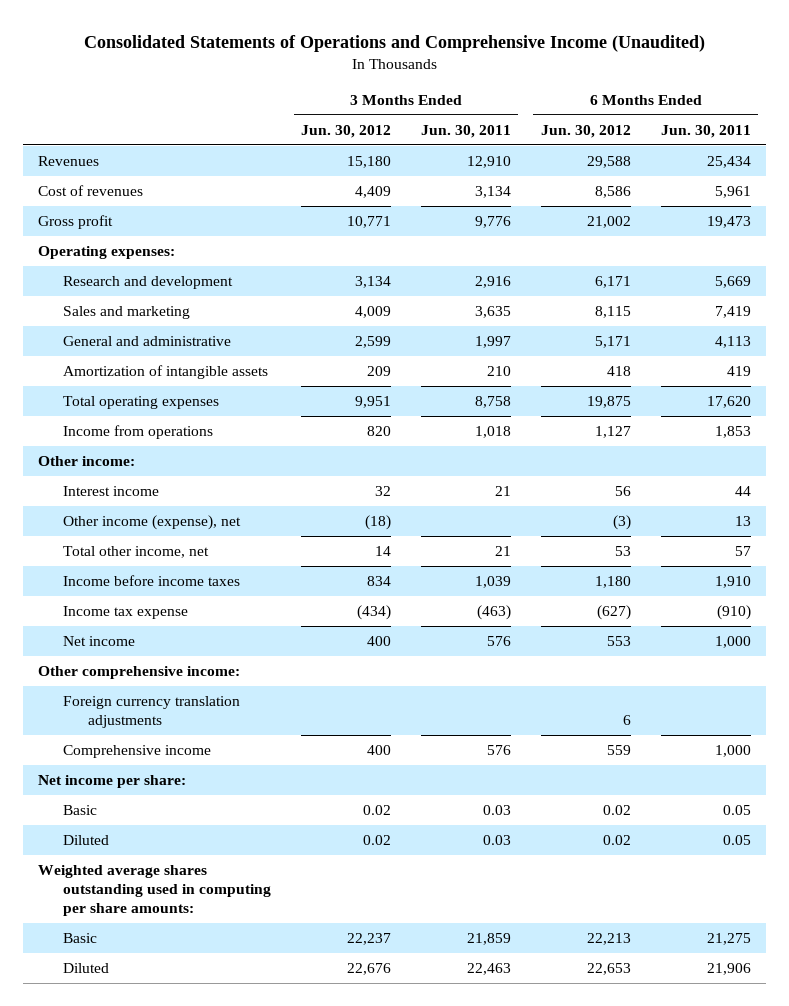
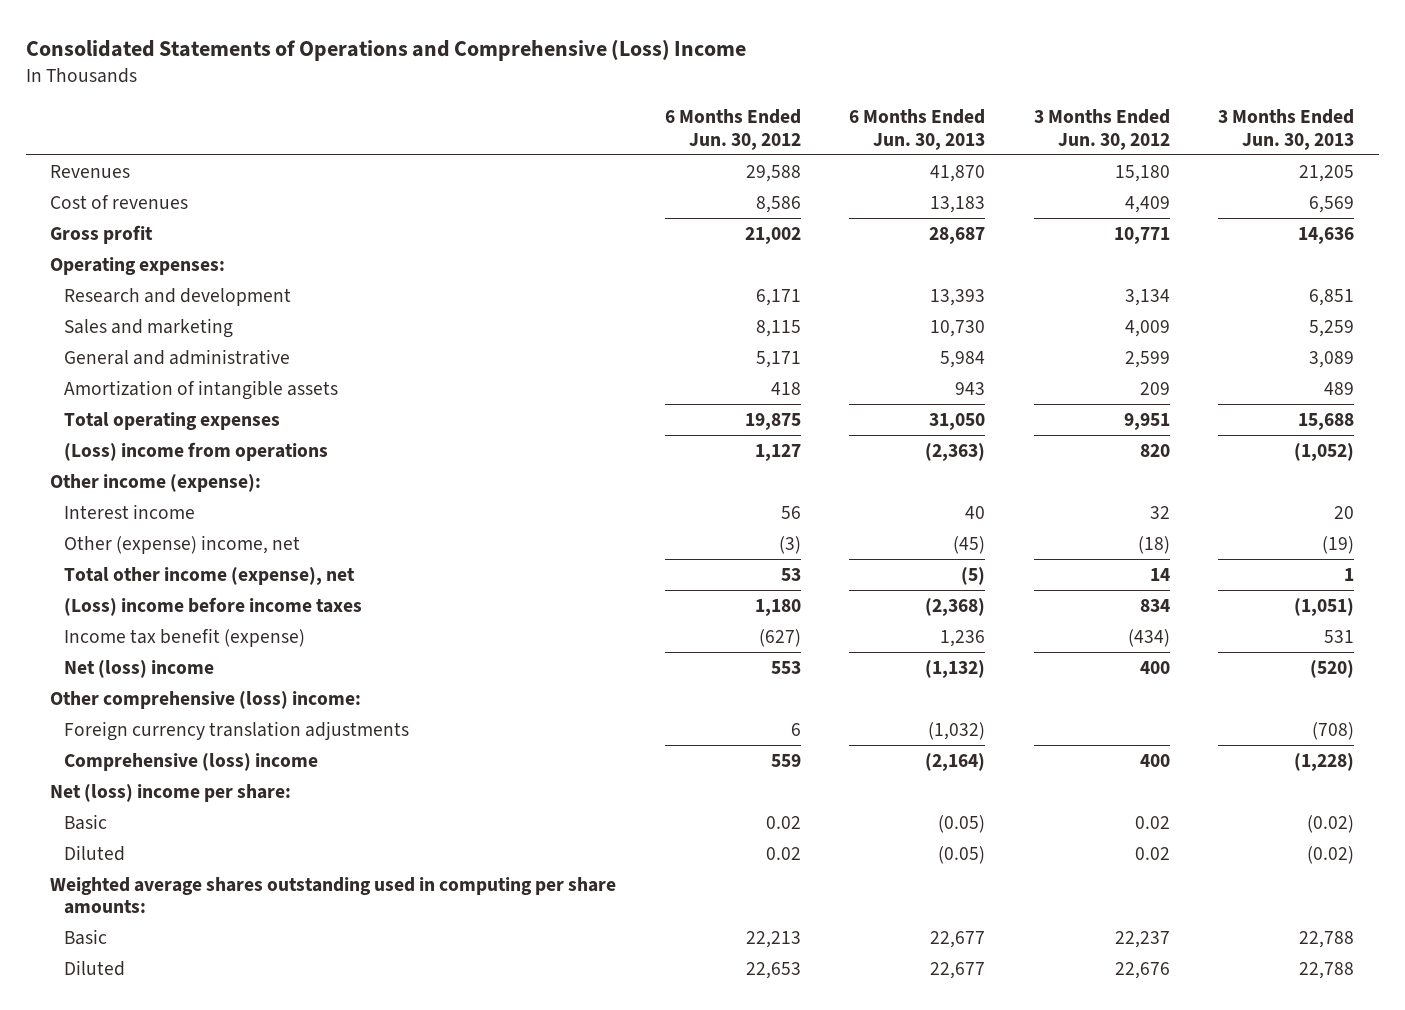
[83,34,705,52] Consolidated Statements of Operations and Comprehensive Income (Unaudited) -> [26,39,747,62] Consolidated Statements of Operations and Comprehensive (Loss) Income
[421,124,512,138] Jun. 30, 2011 -> none
[660,124,751,138] Jun. 30, 2011 -> none
none -> [849,109,986,150] 6 Months Ended Jun. 30, 2013
none -> [1218,109,1355,150] 3 Months Ended Jun. 30, 2013
[63,425,214,440] Income from operations -> [64,441,329,461] (Loss) income from operations
[38,456,136,467] Other income: -> [50,473,262,492] Other income (expense):
[63,515,242,531] Other income (expense), net -> [64,534,301,554] Other (expense) income, net
[63,546,210,559] Total other income, net -> [64,566,356,585] Total other income (expense), net
[63,575,241,587] Income before income taxes -> [64,596,363,616] (Loss) income before income taxes
[63,606,189,620] Income tax expense -> [64,627,306,647] Income tax benefit (expense)
[63,636,136,647] Net income -> [64,659,215,678] Net (loss) income
[38,666,241,680] Other comprehensive income: -> [50,690,362,709] Other comprehensive (loss) income:
[63,745,212,759] Comprehensive income -> [64,752,319,771] Comprehensive (loss) income
[38,775,187,789] Net income per share: -> [50,783,292,802] Net (loss) income per share:

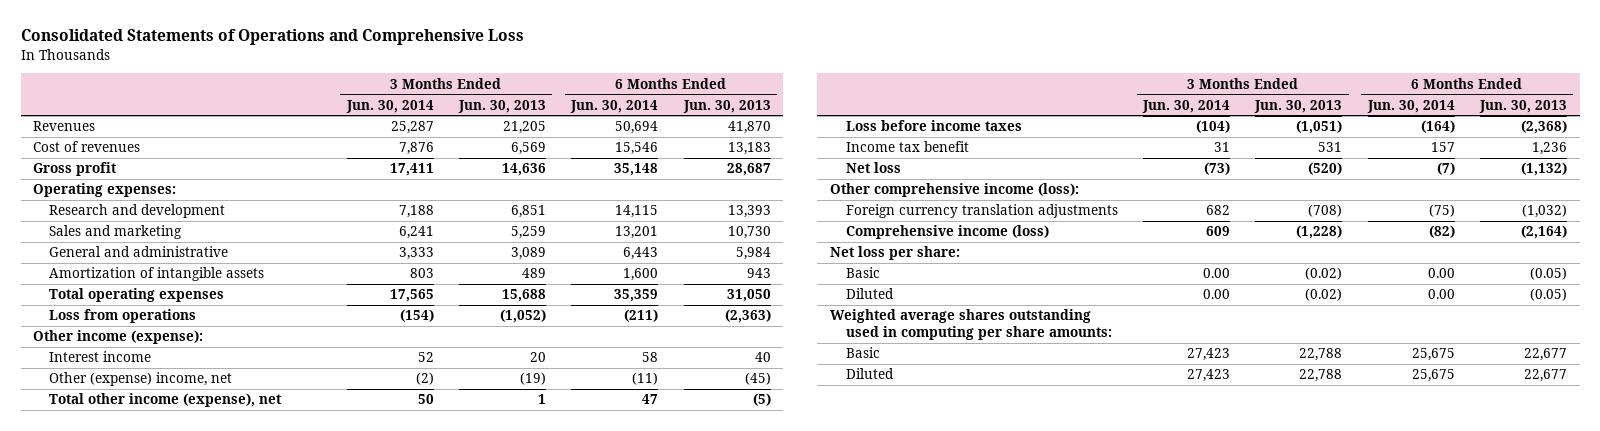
[26,39,747,62] Consolidated Statements of Operations and Comprehensive (Loss) Income -> [20,29,524,46] Consolidated Statements of Operations and Comprehensive Loss
[664,109,801,150] 6 Months Ended Jun. 30, 2012 -> none
[1033,109,1170,150] 3 Months Ended Jun. 30, 2012 -> none
none -> [345,99,434,113] Jun. 30, 2014
none -> [570,99,659,113] Jun. 30, 2014
[64,441,329,461] (Loss) income from operations -> [49,309,197,324] Loss from operations
[64,596,363,616] (Loss) income before income taxes -> [845,120,1022,132] Loss before income taxes
[64,627,306,647] Income tax benefit (expense) -> [845,141,969,153] Income tax benefit
[64,659,215,678] Net (loss) income -> [845,162,901,174] Net loss
[50,690,362,709] Other comprehensive (loss) income: -> [829,183,1079,198] Other comprehensive income (loss):
[64,752,319,771] Comprehensive (loss) income -> [845,225,1049,240] Comprehensive income (loss)
[50,783,292,802] Net (loss) income per share: -> [829,246,960,261] Net loss per share:

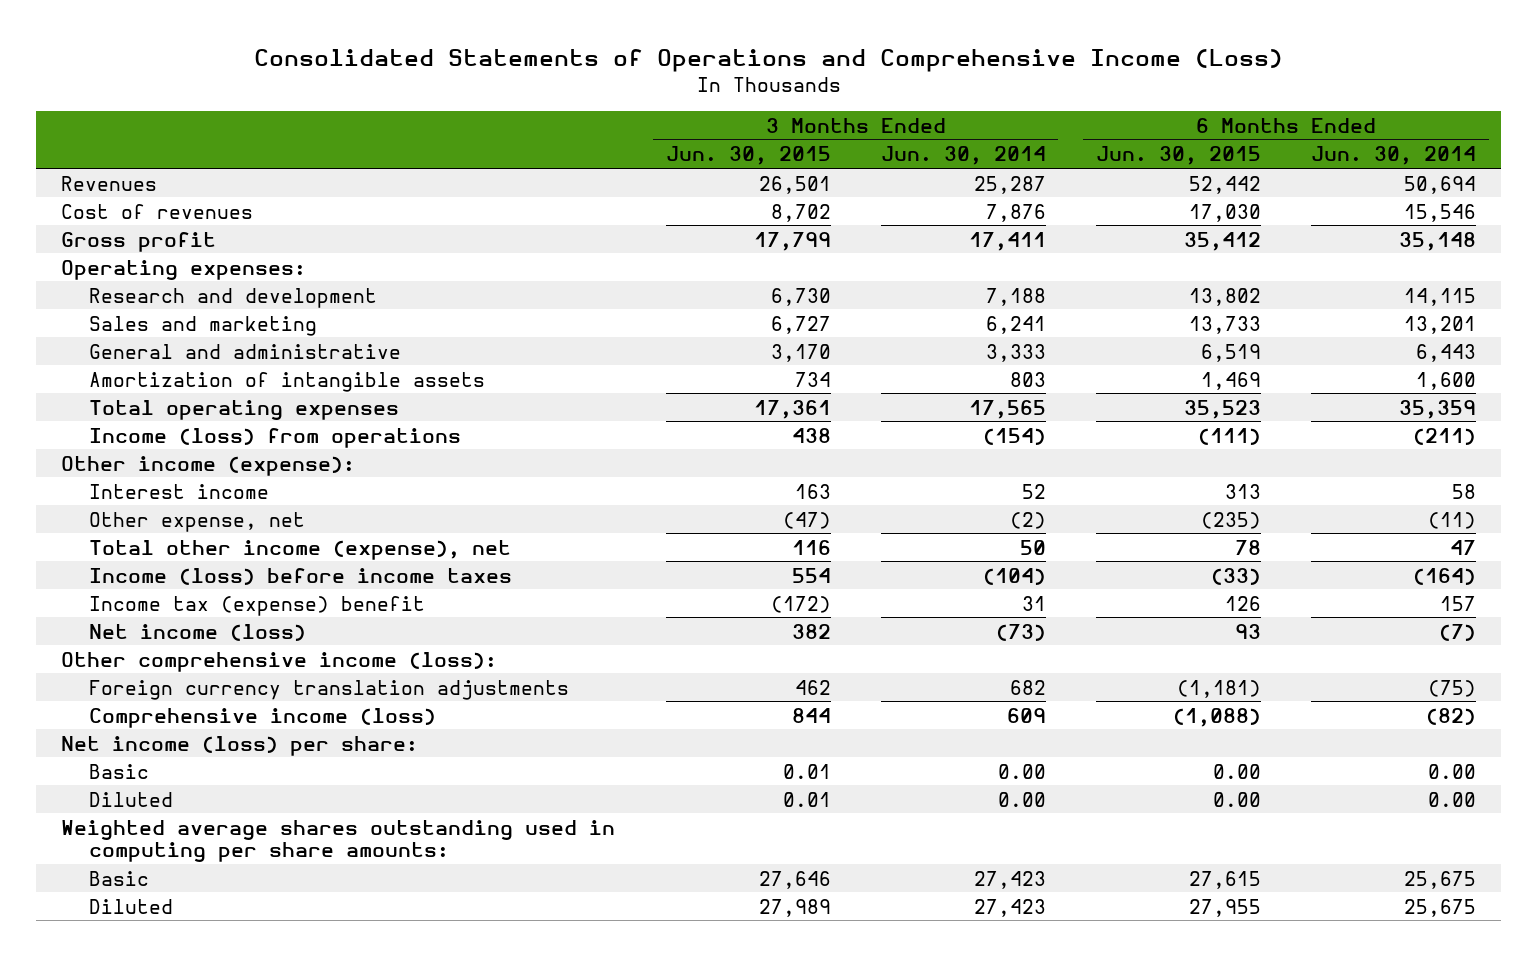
[20,29,524,46] Consolidated Statements of Operations and Comprehensive Loss -> [253,49,1283,73] Consolidated Statements of Operations and Comprehensive Income (Loss)
[458,99,547,113] Jun. 30, 2013 -> none
[682,99,771,113] Jun. 30, 2013 -> none
none -> [665,146,831,166] Jun. 30, 2015
none -> [1095,146,1261,166] Jun. 30, 2015
[49,309,197,324] Loss from operations -> [89,427,462,448] Income (loss) from operations
[49,372,233,387] Other (expense) income, net -> [89,511,306,532] Other expense, net
[845,120,1022,132] Loss before income taxes -> [89,567,513,585] Income (loss) before income taxes
[845,141,969,153] Income tax benefit -> [89,595,426,616] Income tax (expense) benefit
[845,162,901,174] Net loss -> [89,623,307,641] Net income (loss)
[829,246,960,261] Net loss per share: -> [61,735,419,756] Net income (loss) per share:

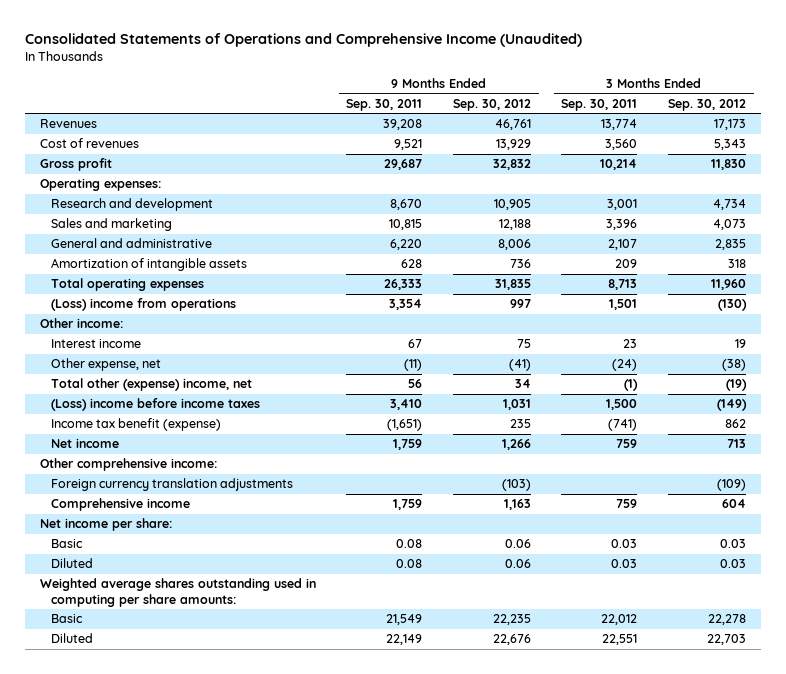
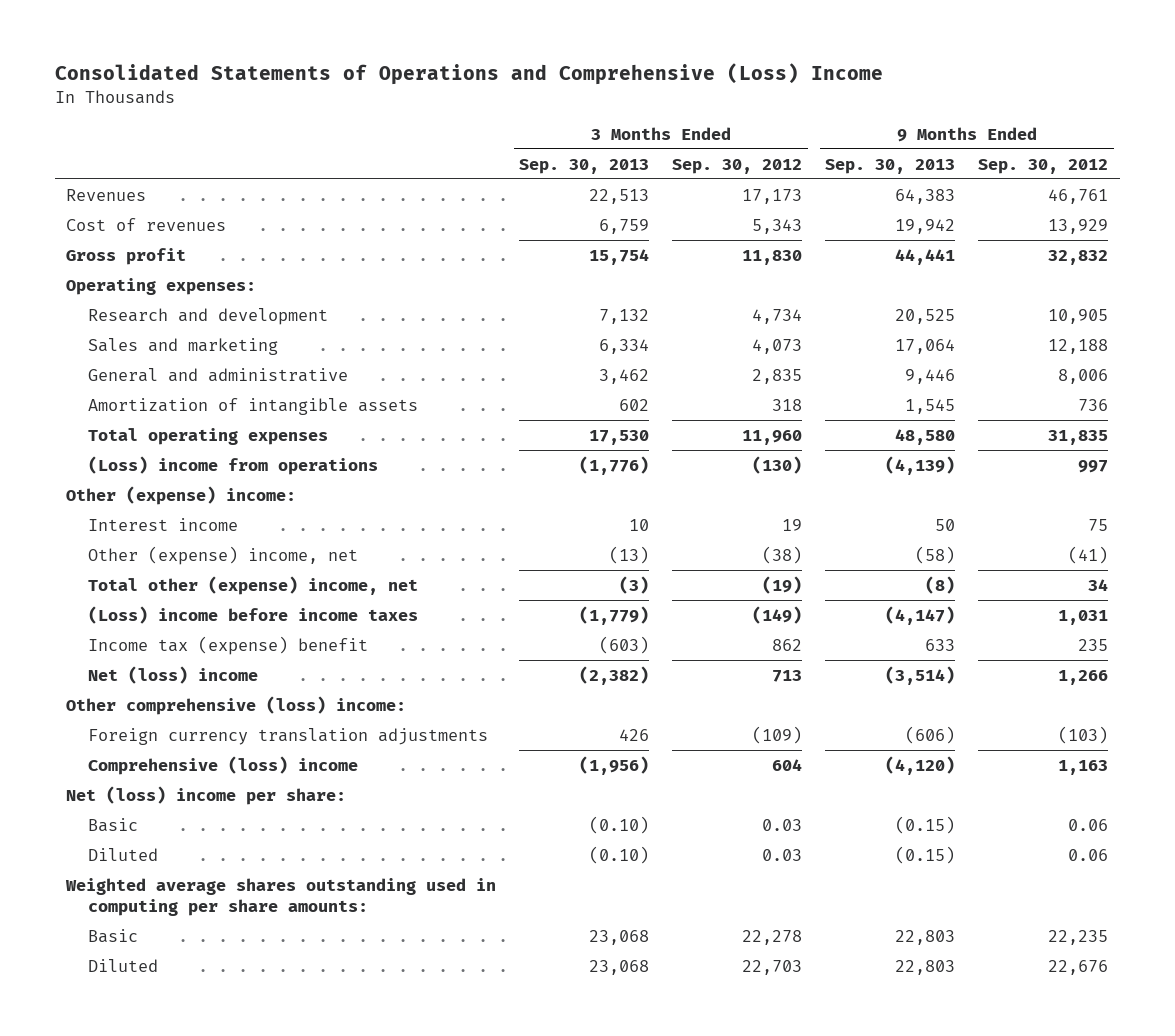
[24,33,582,48] Consolidated Statements of Operations and Comprehensive Income (Unaudited) -> [54,63,883,86] Consolidated Statements of Operations and Comprehensive (Loss) Income
[346,98,423,111] Sep. 30, 2011 -> none
[561,98,638,111] Sep. 30, 2011 -> none
none -> [519,158,650,174] Sep. 30, 2013
none -> [825,158,956,174] Sep. 30, 2013
[39,318,123,329] Other income: -> [66,485,297,505] Other (expense) income:
[50,358,161,372] Other expense, net -> [88,545,359,565] Other (expense) income, net
[50,418,221,432] Income tax benefit (expense) -> [88,635,369,655] Income tax (expense) benefit
[50,438,119,449] Net income -> [88,665,259,684] Net (loss) income
[39,458,217,472] Other comprehensive income: -> [66,695,407,715] Other comprehensive (loss) income:
[50,498,190,512] Comprehensive income -> [88,755,359,775] Comprehensive (loss) income
[39,518,172,532] Net income per share: -> [66,785,347,805] Net (loss) income per share:

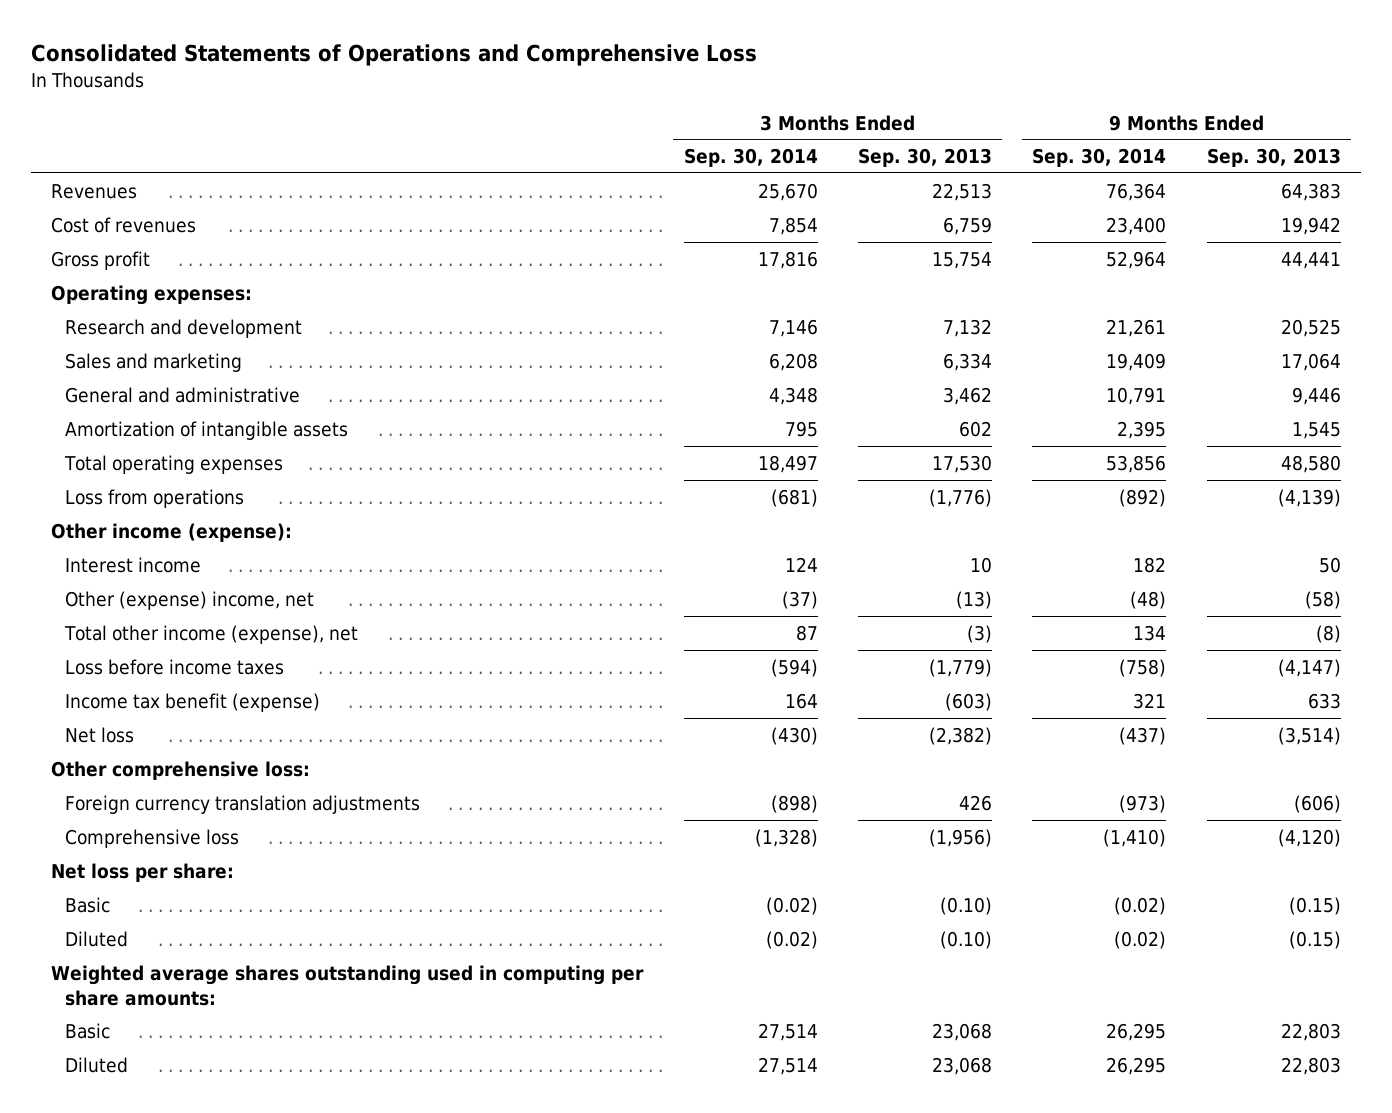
[54,63,883,86] Consolidated Statements of Operations and Comprehensive (Loss) Income -> [30,43,757,66] Consolidated Statements of Operations and Comprehensive Loss
[672,158,803,174] Sep. 30, 2012 -> none
[978,158,1109,174] Sep. 30, 2012 -> none
none -> [683,148,818,168] Sep. 30, 2014
none -> [1032,148,1167,168] Sep. 30, 2014
[88,455,379,475] (Loss) income from operations -> [65,488,245,508] Loss from operations
[66,485,297,505] Other (expense) income: -> [51,522,293,542] Other income (expense):
[88,575,419,595] Total other (expense) income, net -> [64,624,359,644] Total other income (expense), net
[88,605,419,624] (Loss) income before income taxes -> [65,658,285,675] Loss before income taxes
[88,635,369,655] Income tax (expense) benefit -> [65,692,321,712] Income tax benefit (expense)
[88,665,259,684] Net (loss) income -> [65,726,135,743] Net loss
[66,695,407,715] Other comprehensive (loss) income: -> [51,760,311,780] Other comprehensive loss:
[88,755,359,775] Comprehensive (loss) income -> [65,828,240,848] Comprehensive loss
[66,785,347,805] Net (loss) income per share: -> [51,862,235,882] Net loss per share:

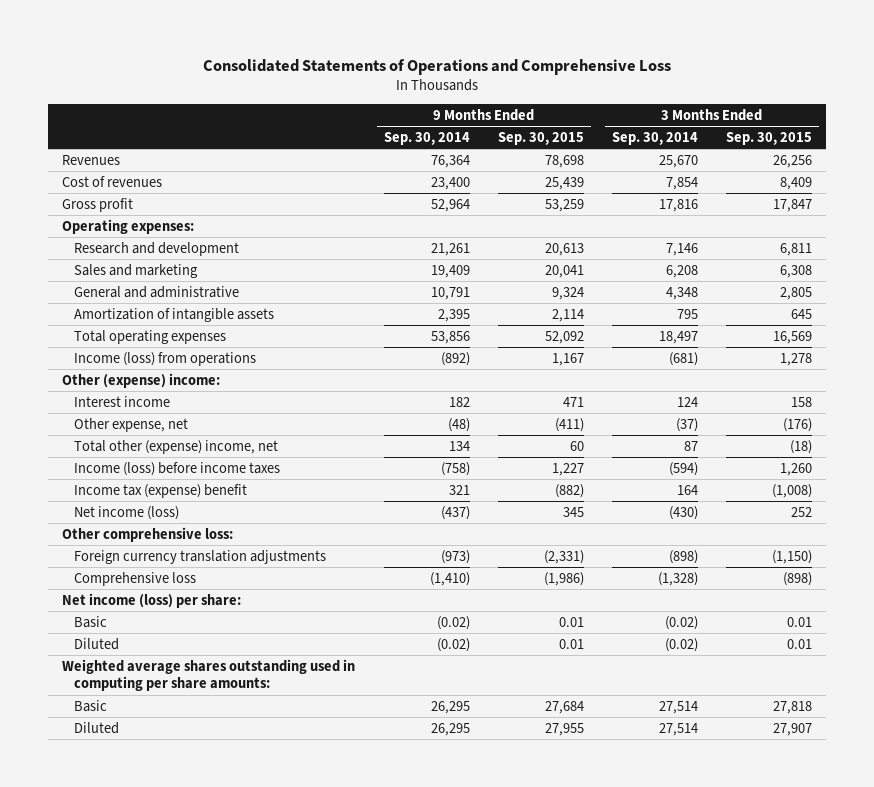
[858,148,993,168] Sep. 30, 2013 -> none
[1206,148,1341,168] Sep. 30, 2013 -> none
none -> [497,132,584,146] Sep. 30, 2015
none -> [725,132,812,146] Sep. 30, 2015
[65,488,245,508] Loss from operations -> [74,351,257,366] Income (loss) from operations
[51,522,293,542] Other income (expense): -> [62,372,221,388] Other (expense) income:
[65,590,315,610] Other (expense) income, net -> [74,417,189,432] Other expense, net
[64,624,359,644] Total other income (expense), net -> [74,439,279,454] Total other (expense) income, net
[65,658,285,675] Loss before income taxes -> [74,461,281,476] Income (loss) before income taxes
[65,692,321,712] Income tax benefit (expense) -> [74,483,248,498] Income tax (expense) benefit
[65,726,135,743] Net loss -> [74,505,180,520] Net income (loss)
[51,862,235,882] Net loss per share: -> [62,592,242,608] Net income (loss) per share:

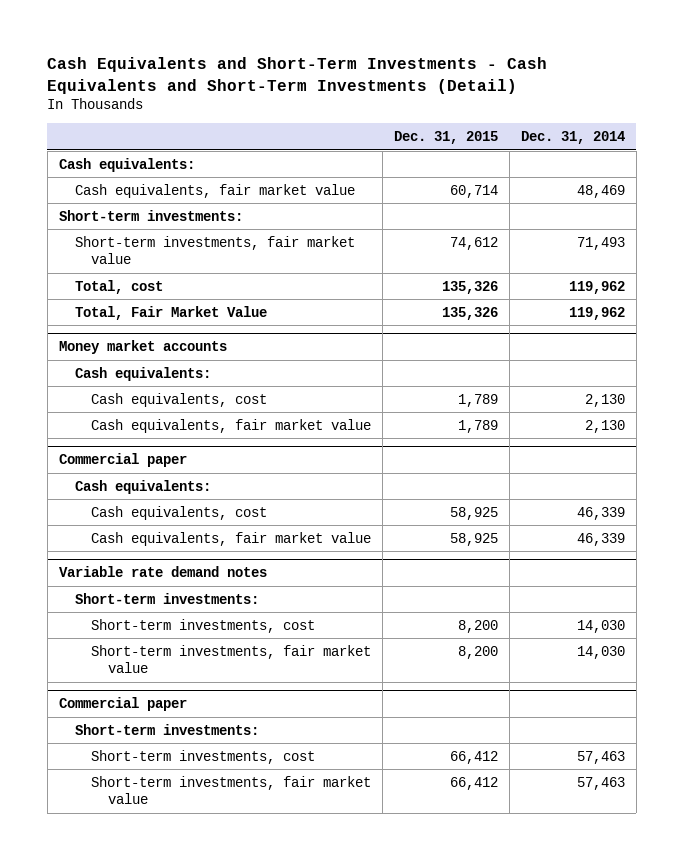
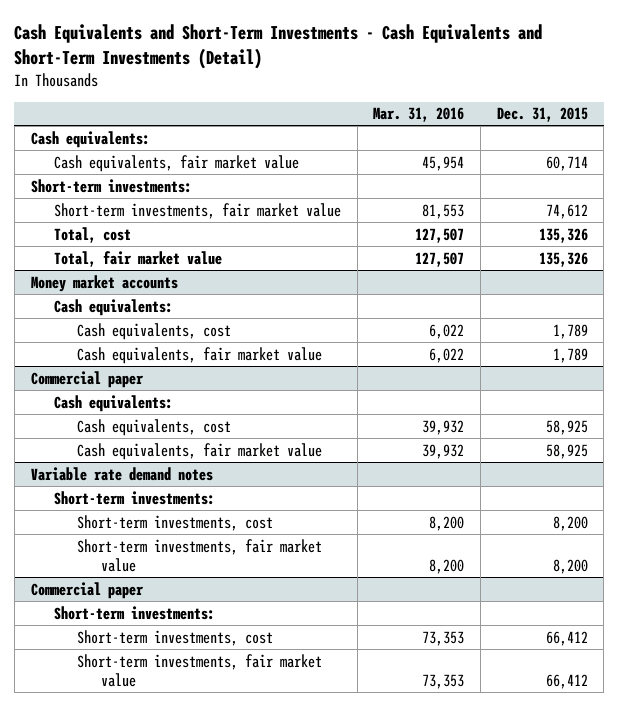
[520,131,625,145] Dec. 31, 2014 -> none
none -> [373,107,465,123] Mar. 31, 2016
[75,305,268,320] Total, Fair Market Value -> [54,250,223,267] Total, fair market value

